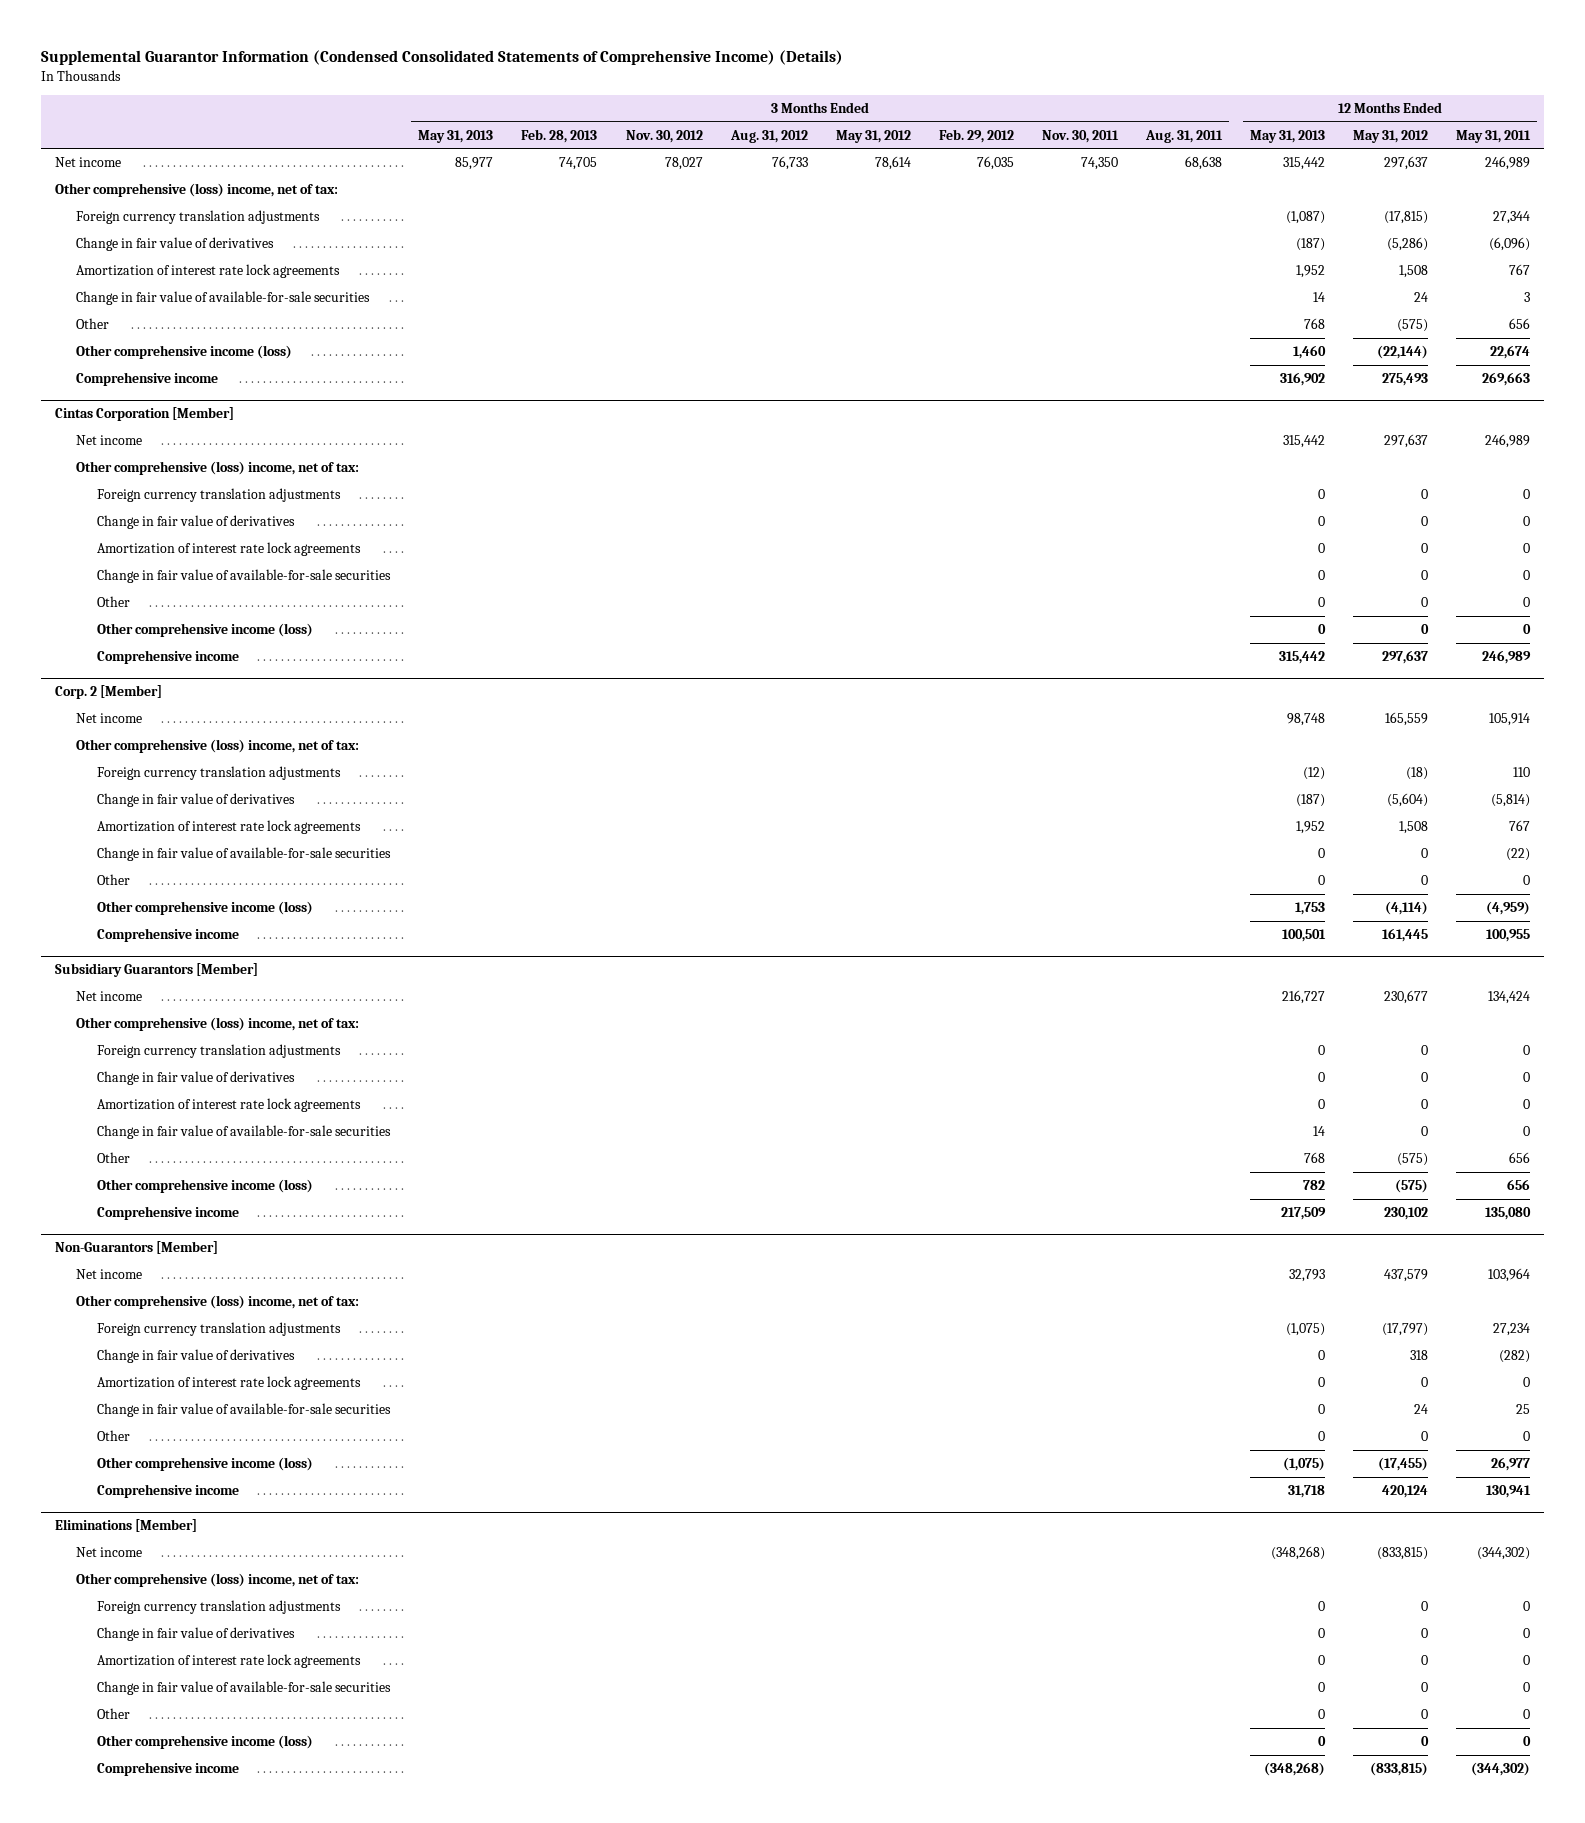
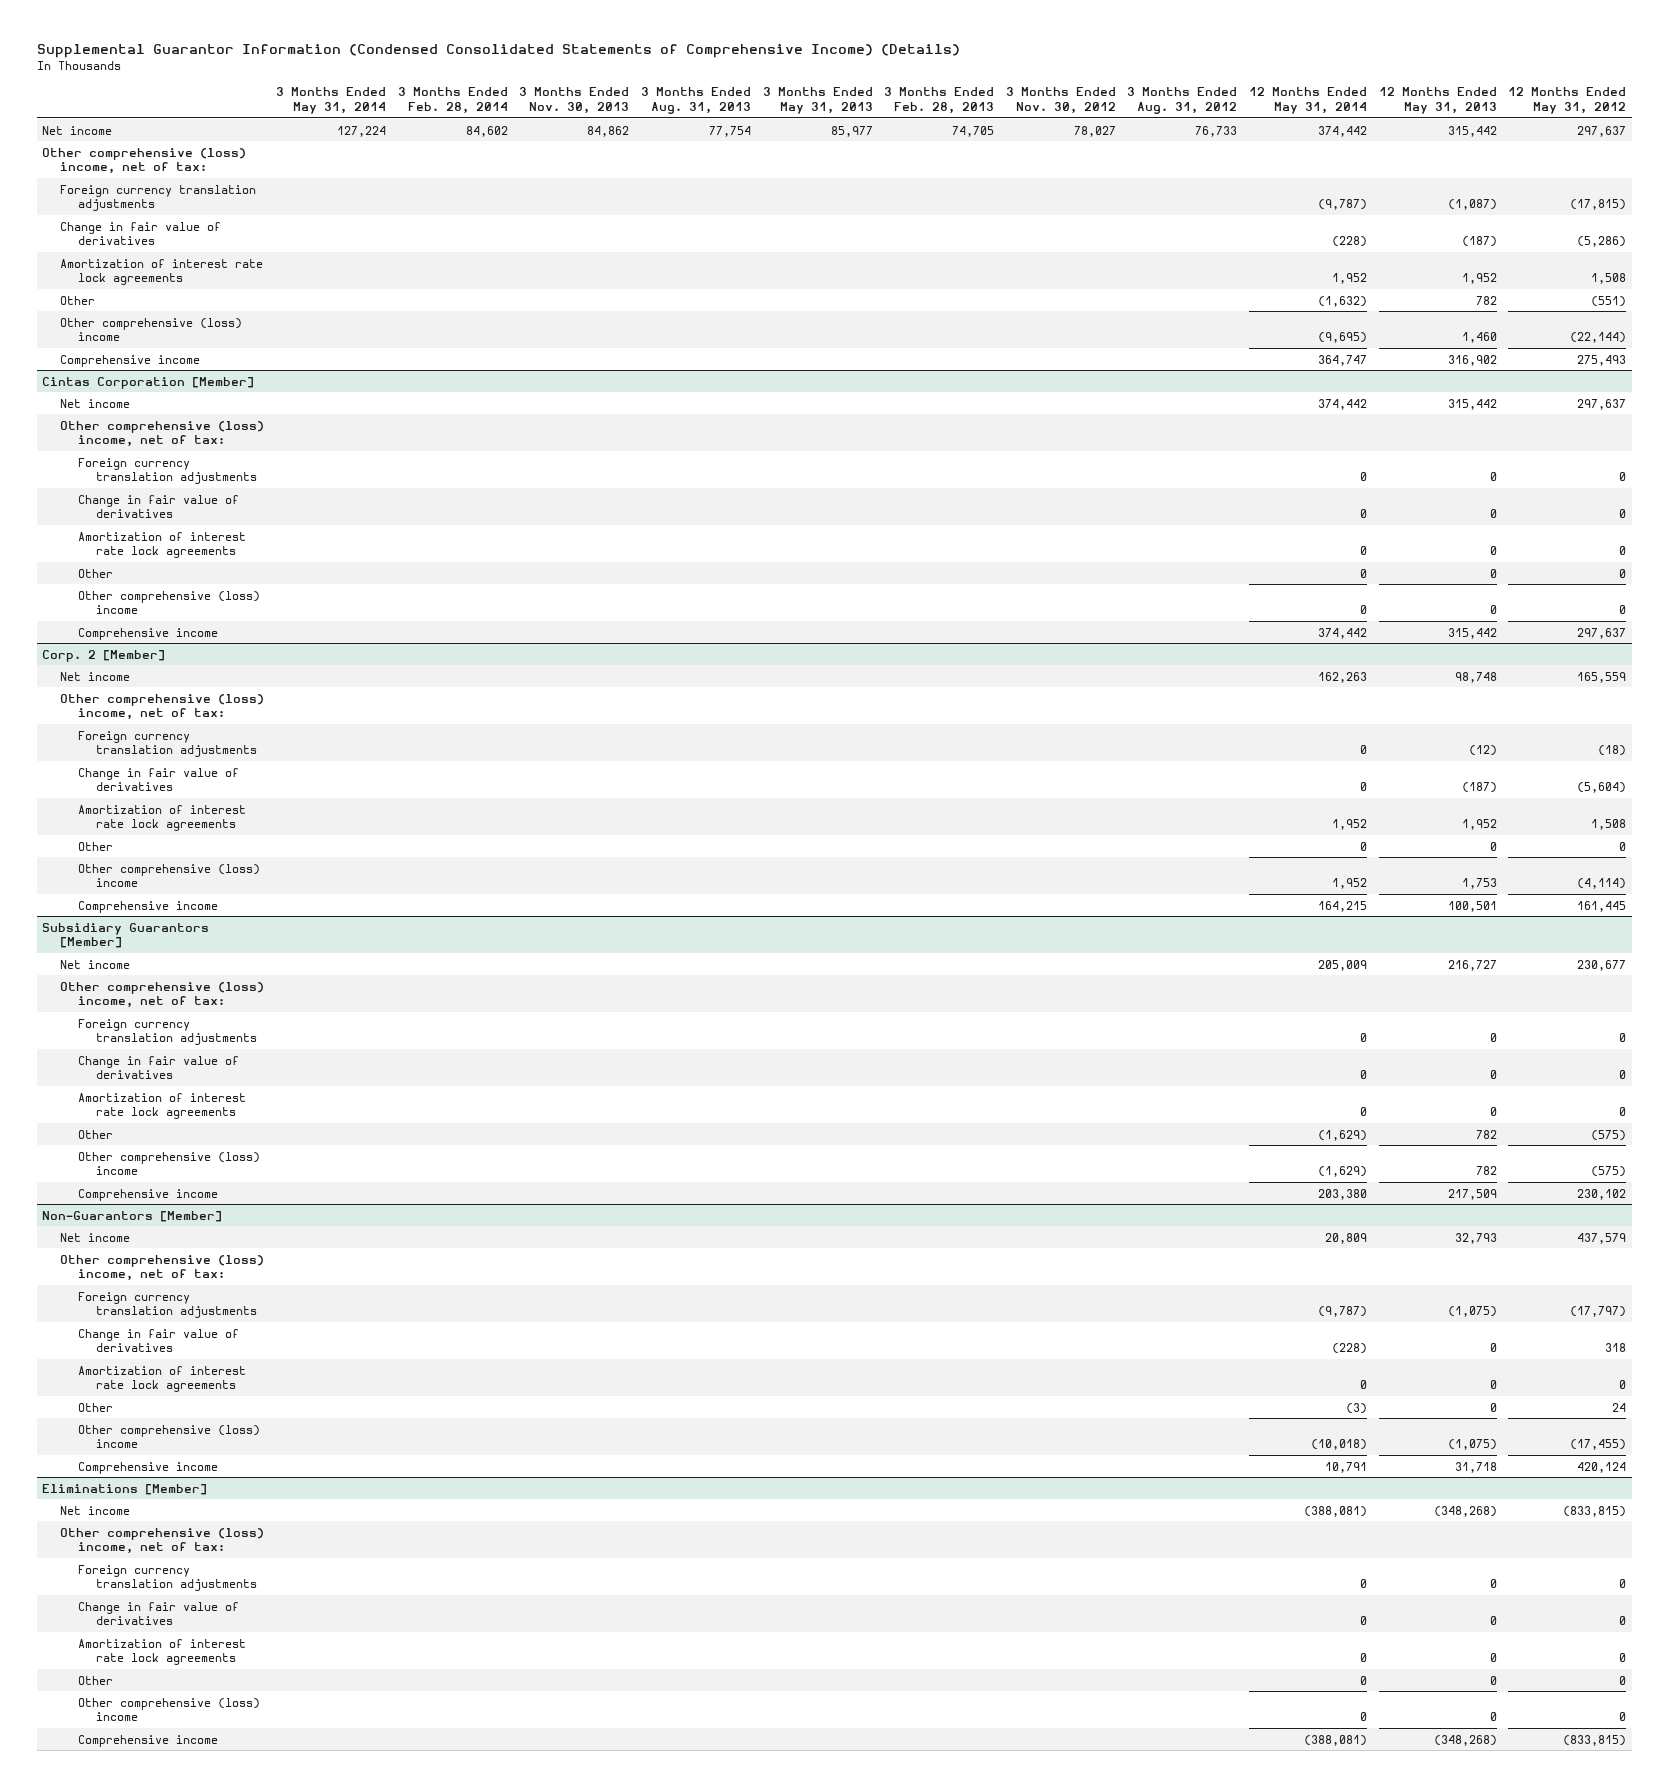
[835,129,911,143] May 31, 2012 -> none
[938,128,1014,143] Feb. 29, 2012 -> none
[1041,129,1119,143] Nov. 30, 2011 -> none
[1144,129,1223,143] Aug. 31, 2011 -> none
[1456,129,1532,143] May 31, 2011 -> none
none -> [276,87,387,114] 3 Months Ended May 31, 2014
none -> [397,87,508,114] 3 Months Ended Feb. 28, 2014
none -> [519,87,630,114] 3 Months Ended Nov. 30, 2013
none -> [640,87,751,114] 3 Months Ended Aug. 31, 2013
none -> [1249,87,1368,114] 12 Months Ended May 31, 2014
[76,291,371,306] Change in fair value of available-for-sale securities -> none
[1304,318,1326,330] 768 -> [1475,295,1497,305] 782
[1397,319,1429,333] (575) -> [1591,295,1627,307] (551)
[76,345,293,360] Other comprehensive income (loss) -> [60,317,243,341] Other comprehensive (loss) income
[97,569,392,584] Change in fair value of available-for-sale securities -> none
[97,623,314,638] Other comprehensive income (loss) -> [78,590,261,614] Other comprehensive (loss) income
[97,847,392,862] Change in fair value of available-for-sale securities -> none
[97,901,314,916] Other comprehensive income (loss) -> [78,863,261,887] Other comprehensive (loss) income
[97,1125,392,1140] Change in fair value of available-for-sale securities -> none
[1304,1152,1326,1164] 768 -> [1475,1129,1497,1139] 782
[97,1179,314,1194] Other comprehensive income (loss) -> [78,1151,261,1175] Other comprehensive (loss) income
[97,1403,392,1418] Change in fair value of available-for-sale securities -> none
[1421,1431,1429,1442] 0 -> [1612,1402,1627,1412] 24
[97,1457,314,1472] Other comprehensive income (loss) -> [78,1424,261,1448] Other comprehensive (loss) income
[97,1681,392,1696] Change in fair value of available-for-sale securities -> none
[97,1735,314,1750] Other comprehensive income (loss) -> [78,1697,261,1721] Other comprehensive (loss) income

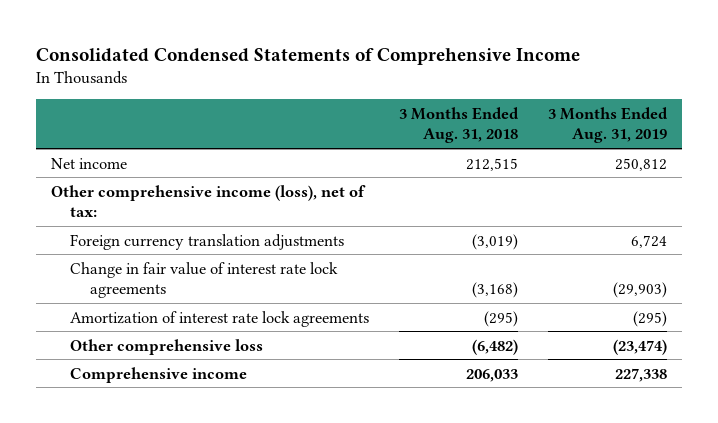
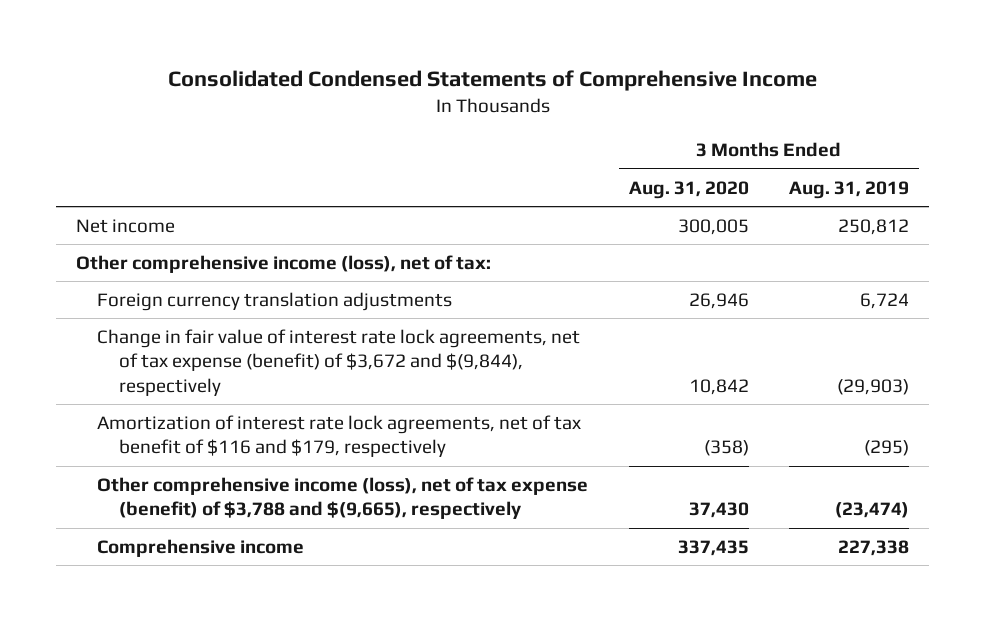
[399,106,520,144] 3 Months Ended Aug. 31, 2018 -> none
none -> [628,180,749,199] Aug. 31, 2020
[70,261,339,298] Change in fair value of interest rate lock agreements -> [97,328,581,397] Change in fair value of interest rate lock agreements, net of tax expense (benefit) of $3,672 and $(9,844), respectively
[70,310,370,327] Amortization of interest rate lock agreements -> [97,414,582,458] Amortization of interest rate lock agreements, net of tax benefit of $116 and $179, respectively
[70,338,264,355] Other comprehensive loss -> [97,476,589,520] Other comprehensive income (loss), net of tax expense (benefit) of $3,788 and $(9,665), respectively

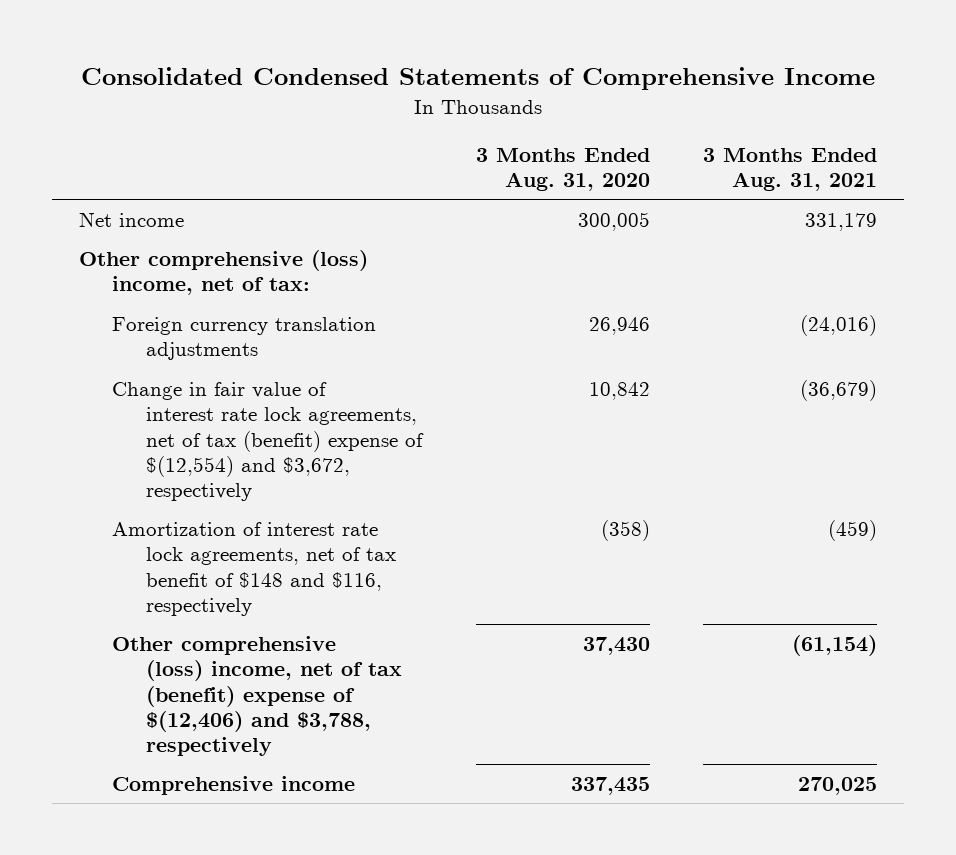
[788,180,909,199] Aug. 31, 2019 -> none
none -> [703,147,878,192] 3 Months Ended Aug. 31, 2021
[76,254,492,273] Other comprehensive income (loss), net of tax: -> [78,250,368,296] Other comprehensive (loss) income, net of tax:
[97,328,581,397] Change in fair value of interest rate lock agreements, net of tax expense (benefit) of $3,672 and $(9,844), respectively -> [112,382,425,502] Change in fair value of interest rate lock agreements, net of tax (benefit) expense of $(12,554) and $3,672, respectively
[97,414,582,458] Amortization of interest rate lock agreements, net of tax benefit of $116 and $179, respectively -> [112,522,397,616] Amortization of interest rate lock agreements, net of tax benefit of $148 and $116, respectively
[97,476,589,520] Other comprehensive income (loss), net of tax expense (benefit) of $3,788 and $(9,665), respectively -> [112,636,403,757] Other comprehensive (loss) income, net of tax (benefit) expense of $(12,406) and $3,788, respectively

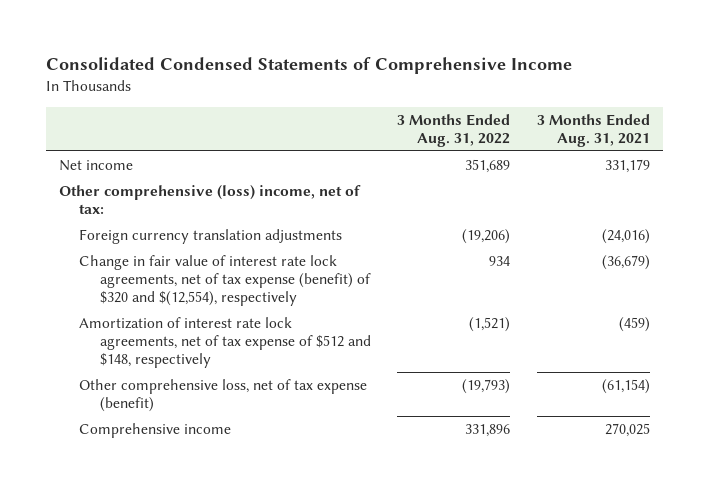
[475,147,650,192] 3 Months Ended Aug. 31, 2020 -> none
none -> [397,113,511,147] 3 Months Ended Aug. 31, 2022
[112,382,425,502] Change in fair value of interest rate lock agreements, net of tax (benefit) expense of $(12,554) and $3,672, respectively -> [79,255,371,307] Change in fair value of interest rate lock agreements, net of tax expense (benefit) of $320 and $(12,554), respectively
[112,522,397,616] Amortization of interest rate lock agreements, net of tax benefit of $148 and $116, respectively -> [79,317,371,369] Amortization of interest rate lock agreements, net of tax expense of $512 and $148, respectively
[112,636,403,757] Other comprehensive (loss) income, net of tax (benefit) expense of $(12,406) and $3,788, respectively -> [79,379,368,413] Other comprehensive loss, net of tax expense (benefit)

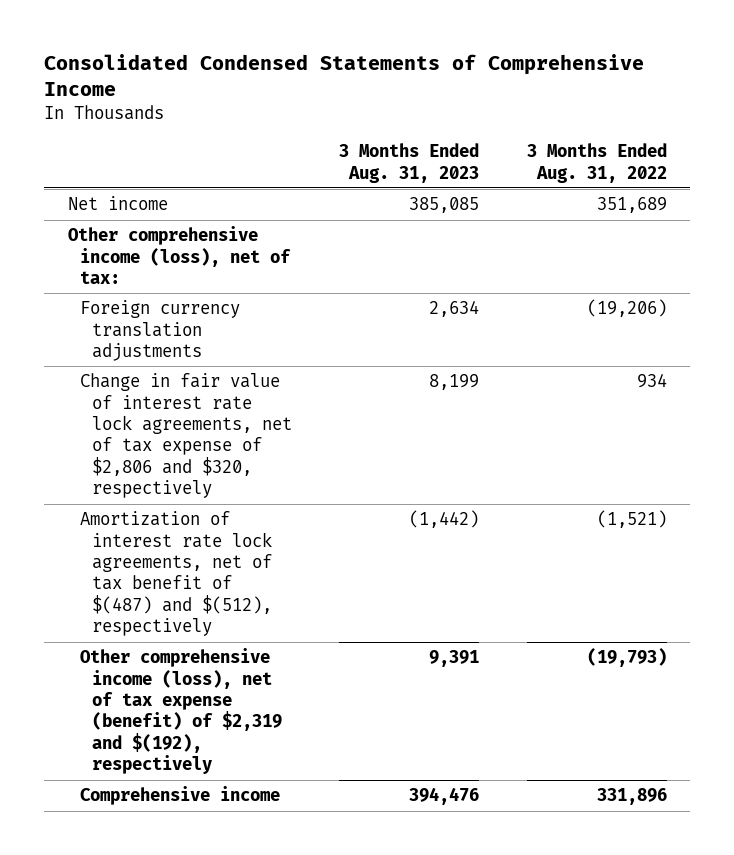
[536,113,650,147] 3 Months Ended Aug. 31, 2021 -> none
none -> [339,143,480,183] 3 Months Ended Aug. 31, 2023
[58,185,361,215] Other comprehensive (loss) income, net of tax: -> [67,226,291,285] Other comprehensive income (loss), net of tax:
[79,255,371,307] Change in fair value of interest rate lock agreements, net of tax expense (benefit) of $320 and $(12,554), respectively -> [79,373,293,499] Change in fair value of interest rate lock agreements, net of tax expense of $2,806 and $320, respectively
[79,317,371,369] Amortization of interest rate lock agreements, net of tax expense of $512 and $148, respectively -> [79,511,273,637] Amortization of interest rate lock agreements, net of tax benefit of $(487) and $(512), respectively
[79,379,368,413] Other comprehensive loss, net of tax expense (benefit) -> [79,648,283,775] Other comprehensive income (loss), net of tax expense (benefit) of $2,319 and $(192), respectively

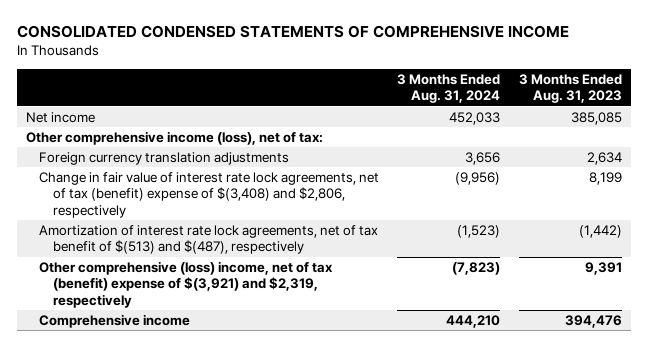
[43,54,644,97] Consolidated Condensed Statements of Comprehensive Income -> [16,25,569,39] CONSOLIDATED CONDENSED STATEMENTS OF COMPREHENSIVE INCOME
[526,143,667,183] 3 Months Ended Aug. 31, 2022 -> none
none -> [397,73,501,104] 3 Months Ended Aug. 31, 2024
[79,373,293,499] Change in fair value of interest rate lock agreements, net of tax expense of $2,806 and $320, respectively -> [39,171,380,218] Change in fair value of interest rate lock agreements, net of tax (benefit) expense of $(3,408) and $2,806, respectively
[79,511,273,637] Amortization of interest rate lock agreements, net of tax benefit of $(487) and $(512), respectively -> [39,224,379,255] Amortization of interest rate lock agreements, net of tax benefit of $(513) and $(487), respectively
[79,648,283,775] Other comprehensive income (loss), net of tax expense (benefit) of $2,319 and $(192), respectively -> [39,260,334,308] Other comprehensive (loss) income, net of tax (benefit) expense of $(3,921) and $2,319, respectively

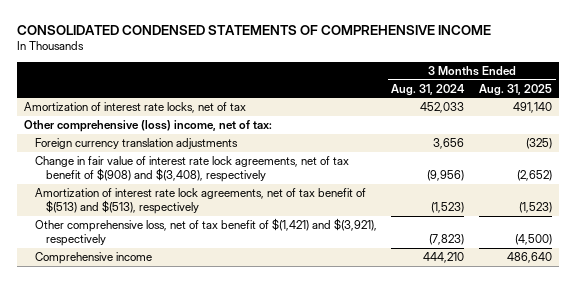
[518,73,622,104] 3 Months Ended Aug. 31, 2023 -> none
none -> [478,83,552,96] Aug. 31, 2025
[25,111,95,123] Net income -> [23,102,246,114] Amortization of interest rate locks, net of tax
[25,130,323,145] Other comprehensive income (loss), net of tax: -> [23,120,272,133] Other comprehensive (loss) income, net of tax:
[39,171,380,218] Change in fair value of interest rate lock agreements, net of tax (benefit) expense of $(3,408) and $2,806, respectively -> [34,156,349,183] Change in fair value of interest rate lock agreements, net of tax benefit of $(908) and $(3,408), respectively
[39,224,379,255] Amortization of interest rate lock agreements, net of tax benefit of $(513) and $(487), respectively -> [34,188,366,215] Amortization of interest rate lock agreements, net of tax benefit of $(513) and $(513), respectively
[39,260,334,308] Other comprehensive (loss) income, net of tax (benefit) expense of $(3,921) and $2,319, respectively -> [34,218,377,247] Other comprehensive loss, net of tax benefit of $(1,421) and $(3,921), respectively

